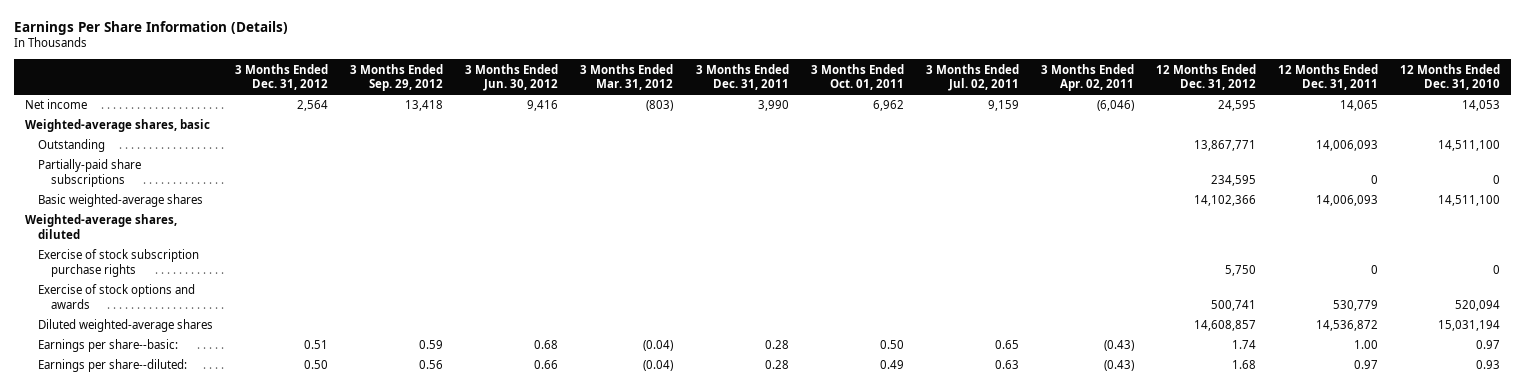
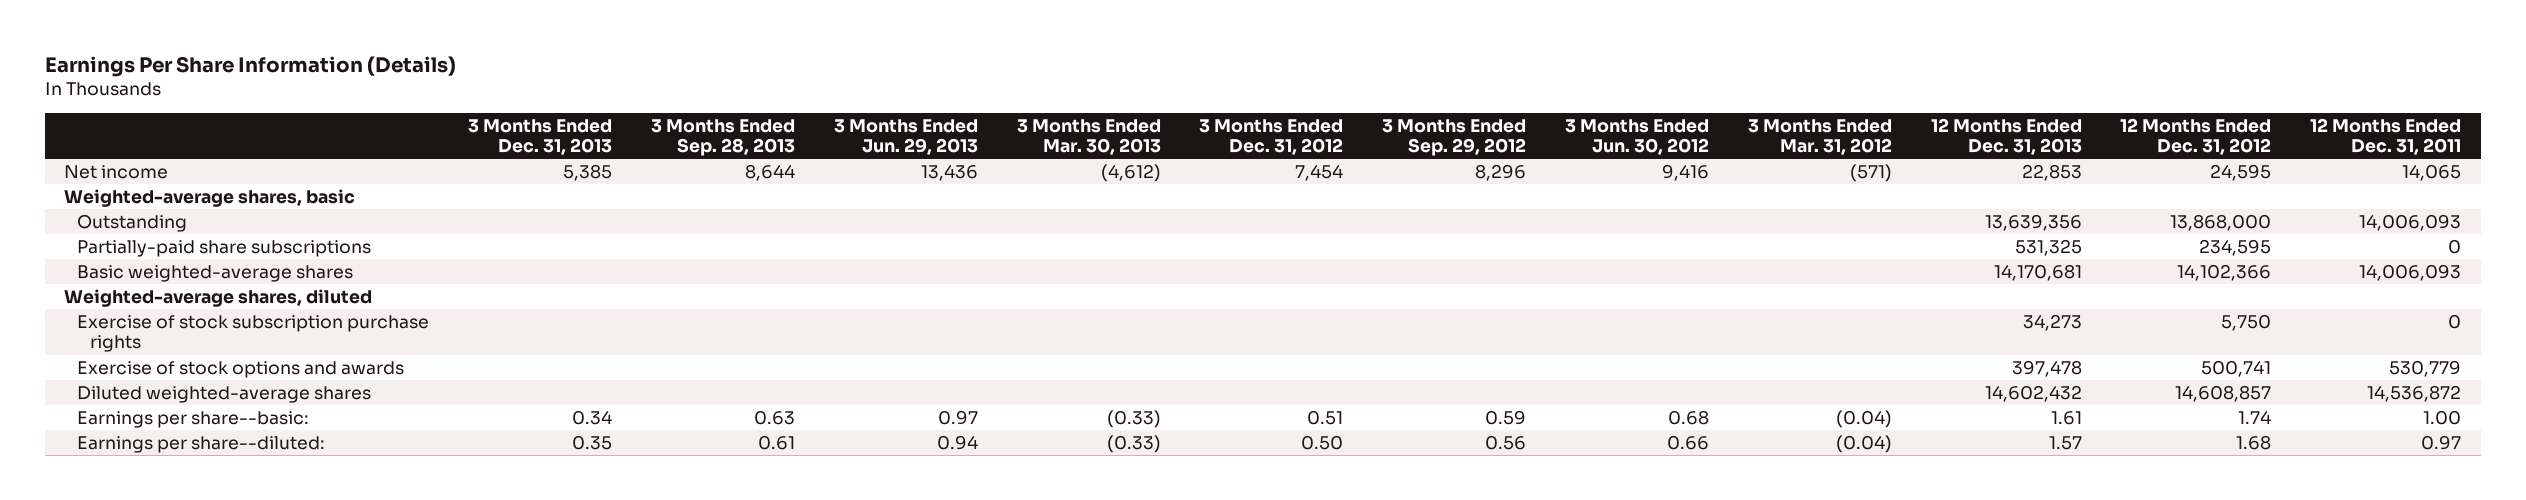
[695,63,789,91] 3 Months Ended Dec. 31, 2011 -> none
[810,63,904,91] 3 Months Ended Oct. 01, 2011 -> none
[925,63,1019,92] 3 Months Ended Jul. 02, 2011 -> none
[1040,63,1134,92] 3 Months Ended Apr. 02, 2011 -> none
[1400,63,1501,91] 12 Months Ended Dec. 31, 2010 -> none
none -> [468,118,613,156] 3 Months Ended Dec. 31, 2013
none -> [650,118,795,157] 3 Months Ended Sep. 28, 2013
none -> [833,118,978,156] 3 Months Ended Jun. 29, 2013
none -> [1016,118,1161,156] 3 Months Ended Mar. 30, 2013
none -> [1930,117,2082,156] 12 Months Ended Dec. 31, 2013
[297,100,329,112] 2,564 -> [1295,163,1344,181] 7,454
[405,100,444,112] 13,418 -> [1475,163,1527,181] 8,296
[646,100,674,112] (803) -> [1849,163,1892,182] (571)
[1194,140,1257,152] 13,867,771 -> [2170,213,2272,231] 13,868,000

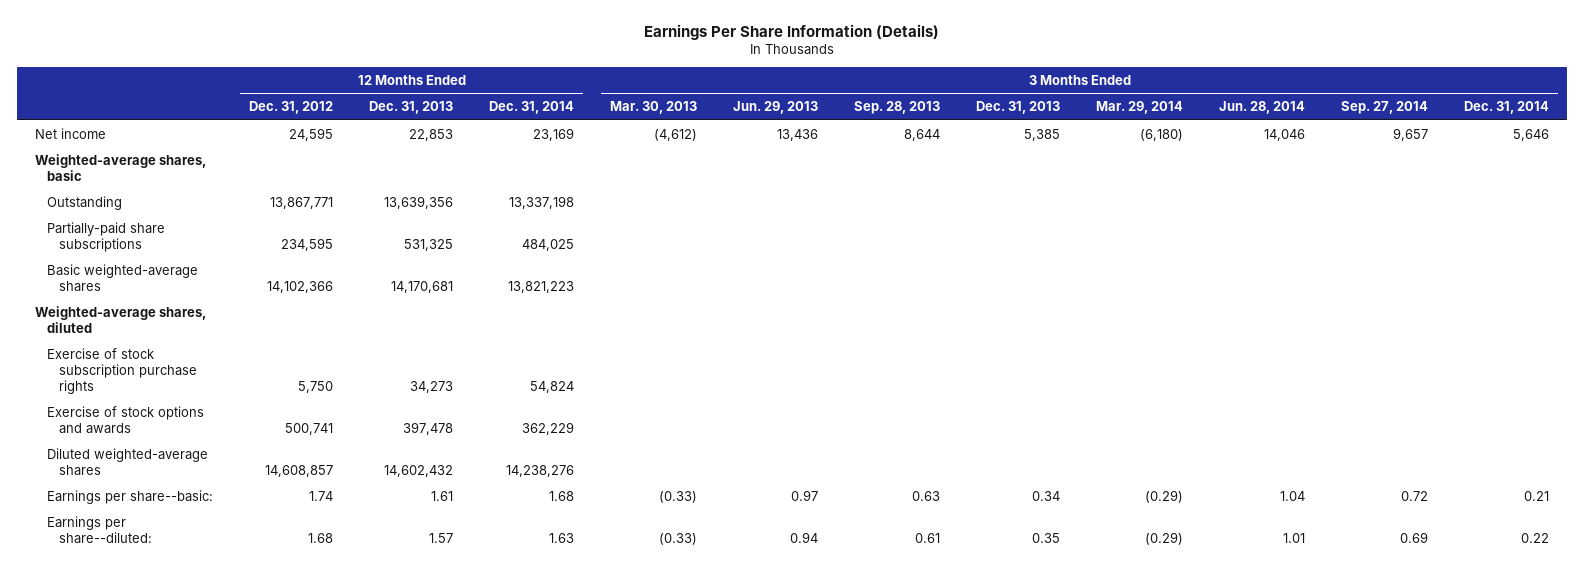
[1199,118,1344,156] 3 Months Ended Dec. 31, 2012 -> none
[1382,118,1527,157] 3 Months Ended Sep. 29, 2012 -> none
[1564,118,1709,156] 3 Months Ended Jun. 30, 2012 -> none
[1747,118,1892,156] 3 Months Ended Mar. 31, 2012 -> none
[2310,117,2462,156] 12 Months Ended Dec. 31, 2011 -> none
none -> [489,101,575,115] Dec. 31, 2014
none -> [1096,101,1184,115] Mar. 29, 2014
none -> [1219,101,1306,115] Jun. 28, 2014
none -> [1341,101,1429,115] Sep. 27, 2014
none -> [1463,101,1549,115] Dec. 31, 2014
[2170,213,2272,231] 13,868,000 -> [270,196,334,209] 13,867,771

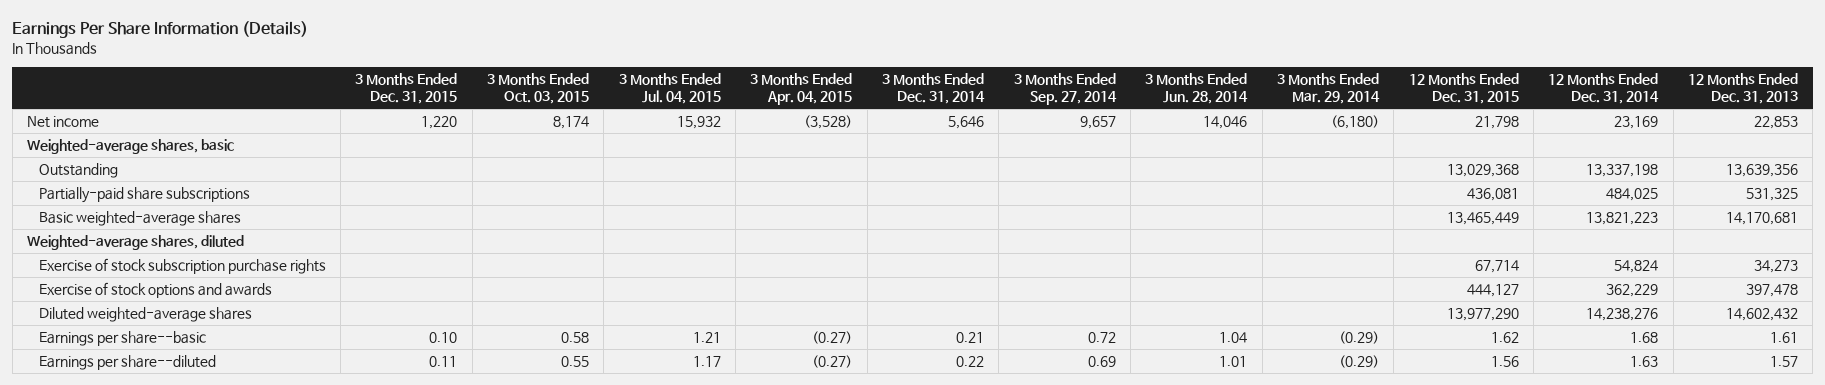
[249,101,334,115] Dec. 31, 2012 -> none
[610,101,698,115] Mar. 30, 2013 -> none
[733,101,819,115] Jun. 29, 2013 -> none
[854,101,941,115] Sep. 28, 2013 -> none
[976,101,1061,115] Dec. 31, 2013 -> none
none -> [355,73,458,105] 3 Months Ended Dec. 31, 2015
none -> [486,73,589,105] 3 Months Ended Oct. 03, 2015
none -> [618,73,721,105] 3 Months Ended Jul. 04, 2015
none -> [750,73,853,106] 3 Months Ended Apr. 04, 2015
none -> [1408,73,1519,105] 12 Months Ended Dec. 31, 2015
[47,489,214,504] Earnings per share--basic: -> [38,331,206,347] Earnings per share--basic
[47,515,153,544] Earnings per share--diluted: -> [38,355,216,371] Earnings per share--diluted

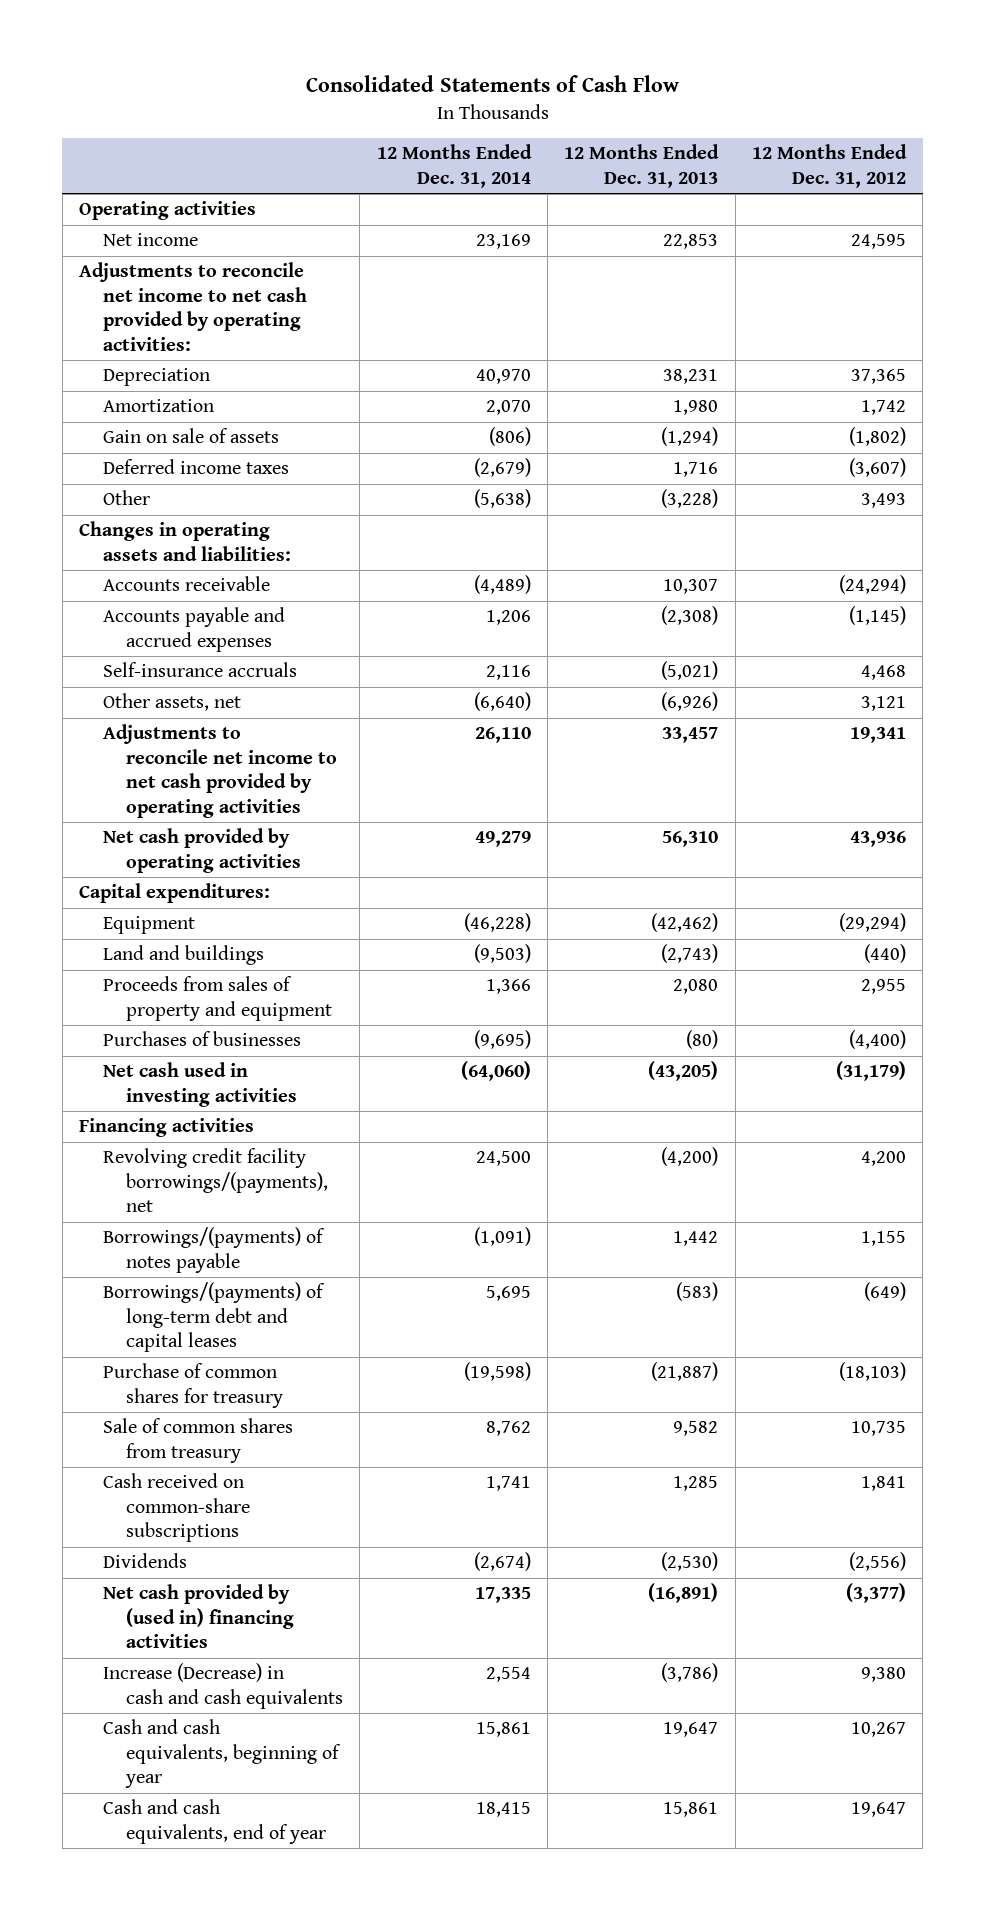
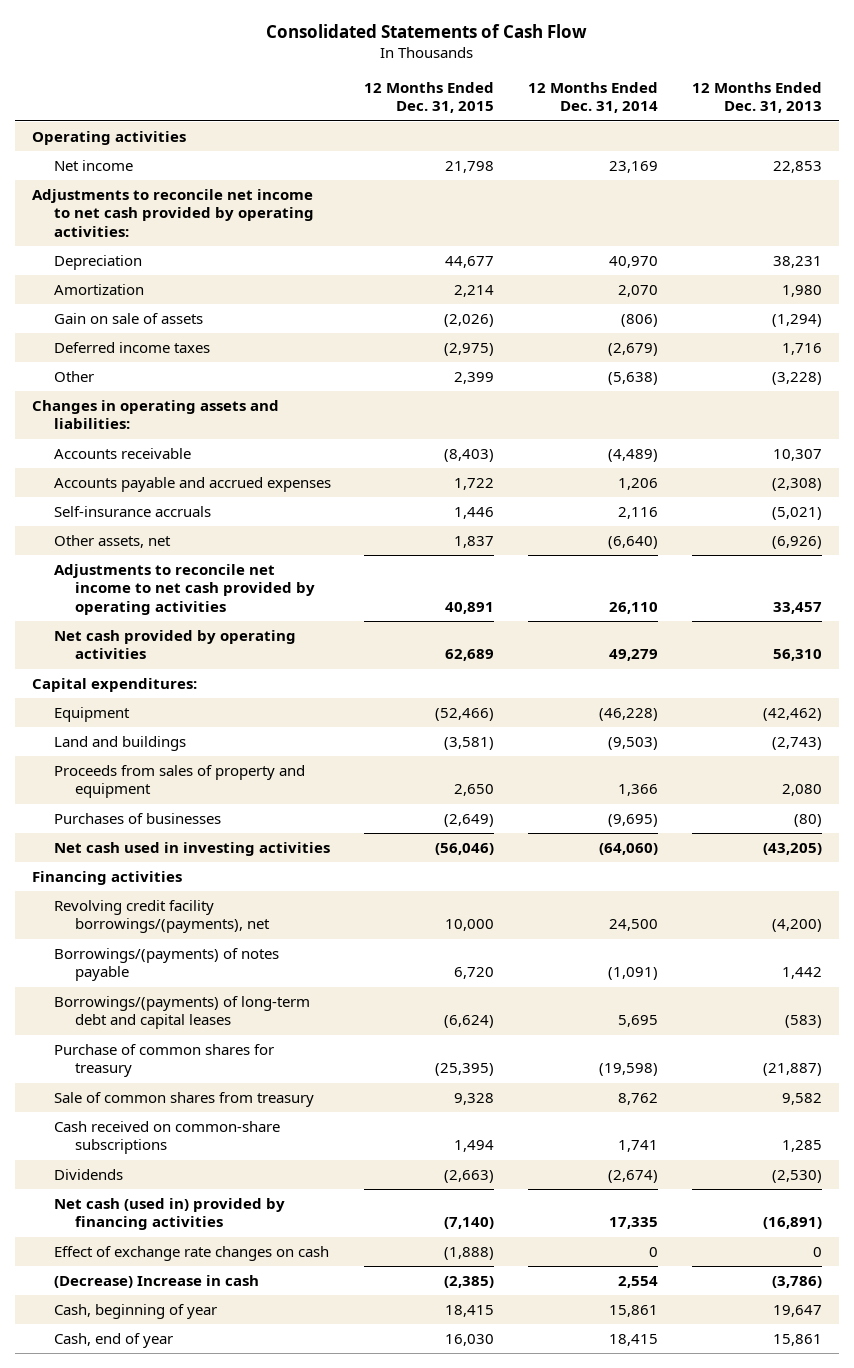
[751,144,907,188] 12 Months Ended Dec. 31, 2012 -> none
none -> [364,82,495,114] 12 Months Ended Dec. 31, 2015
[102,1584,294,1649] Net cash provided by (used in) financing activities -> [53,1197,285,1231] Net cash (used in) provided by financing activities
none -> [53,1245,329,1261] Effect of exchange rate changes on cash
[102,1663,343,1709] Increase (Decrease) in cash and cash equivalents -> [53,1274,259,1288] (Decrease) Increase in cash
[102,1719,341,1789] Cash and cash equivalents, beginning of year -> [53,1303,217,1319] Cash, beginning of year
[102,1799,326,1844] Cash and cash equivalents, end of year -> [53,1332,173,1348] Cash, end of year

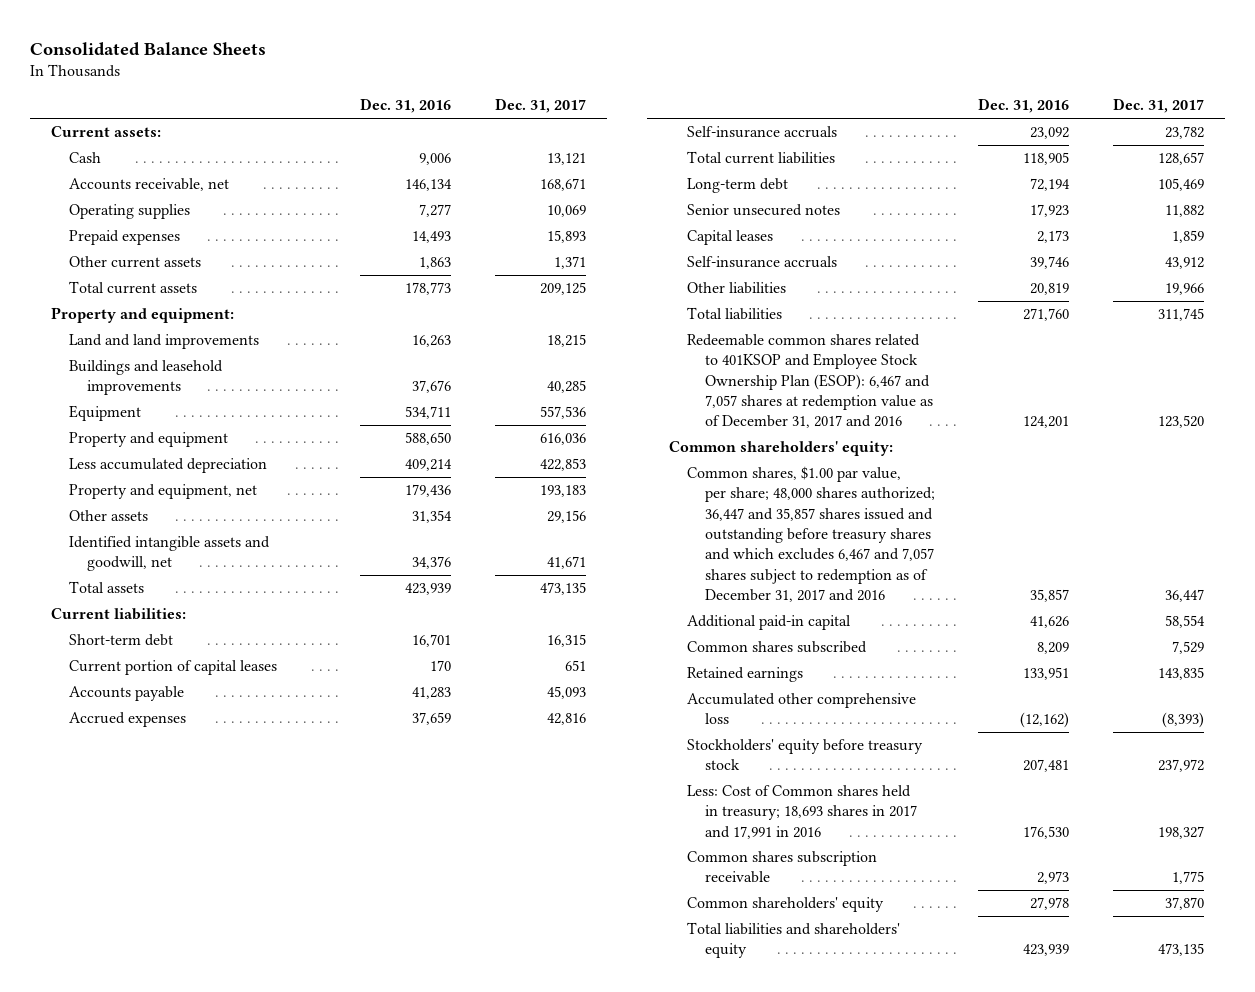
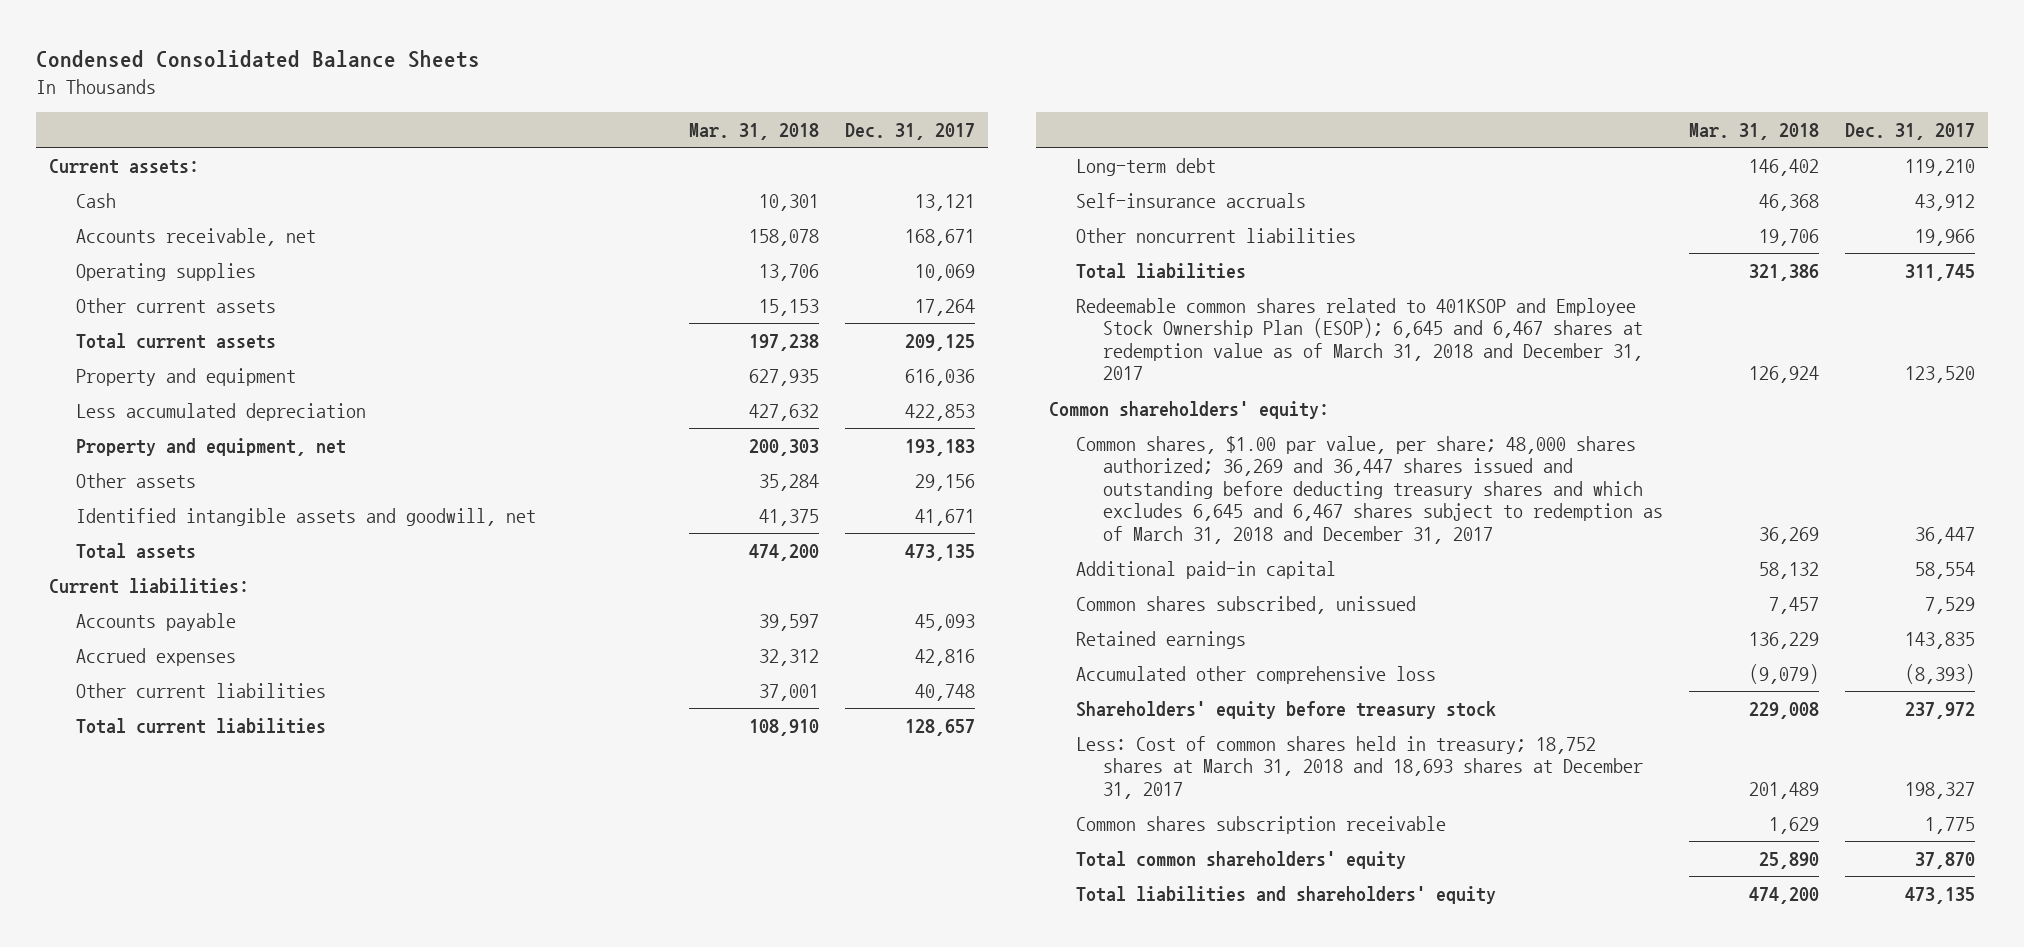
[29,41,266,56] Consolidated Balance Sheets -> [36,50,481,69] Condensed Consolidated Balance Sheets
[360,98,452,114] Dec. 31, 2016 -> none
none -> [688,122,819,140] Mar. 31, 2018
[69,230,181,246] Prepaid expenses -> none
[553,256,586,270] 1,371 -> [914,298,975,316] 17,264
[51,307,235,324] Property and equipment: -> none
[69,334,260,350] Land and land improvements -> none
[69,360,224,396] Buildings and leasehold improvements -> none
[69,405,142,422] Equipment -> none
[69,634,174,647] Short-term debt -> none
[69,660,278,676] Current portion of capital leases -> none
[687,126,838,139] Self-insurance accruals -> none
none -> [75,682,326,698] Other current liabilities
[687,204,841,217] Senior unsecured notes -> none
[687,230,774,246] Capital leases -> none
[1157,178,1204,192] 105,469 -> [1904,158,1975,176] 119,210
[687,282,787,295] Other liabilities -> [1075,227,1356,243] Other noncurrent liabilities
[687,334,934,429] Redeemable common shares related to 401KSOP and Employee Stock Ownership Plan (ESOP): 6,467 and 7,057 shares at redemption value as of December 31, 2017 and 2016 -> [1075,297,1643,381] Redeemable common shares related to 401KSOP and Employee Stock Ownership Plan (ESOP); 6,645 and 6,467 shares at redemption value as of March 31, 2018 and December 31, 2017
[687,466,936,602] Common shares, $1.00 par value, per share; 48,000 shares authorized; 36,447 and 35,857 shares issued and outstanding before treasury shares and which excludes 6,467 and 7,057 shares subject to redemption as of December 31, 2017 and 2016 -> [1075,435,1663,544] Common shares, $1.00 par value, per share; 48,000 shares authorized; 36,269 and 36,447 shares issued and outstanding before deducting treasury shares and which excludes 6,645 and 6,467 shares subject to redemption as of March 31, 2018 and December 31, 2017
[687,641,868,654] Common shares subscribed -> [1075,595,1416,614] Common shares subscribed, unissued
[687,739,924,771] Stockholders' equity before treasury stock -> [1075,700,1496,719] Shareholders' equity before treasury stock
[687,785,918,839] Less: Cost of Common shares held in treasury; 18,693 shares in 2017 and 17,991 in 2016 -> [1075,735,1643,799] Less: Cost of common shares held in treasury; 18,752 shares at March 31, 2018 and 18,693 shares at December 31, 2017
[687,897,885,913] Common shareholders' equity -> [1075,850,1406,869] Total common shareholders' equity

